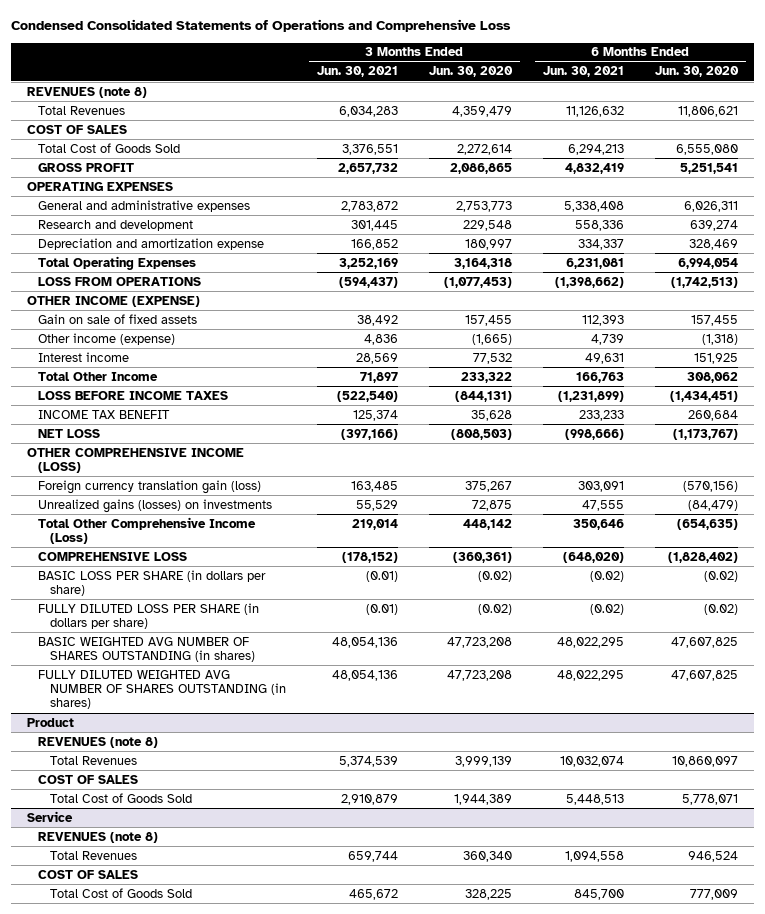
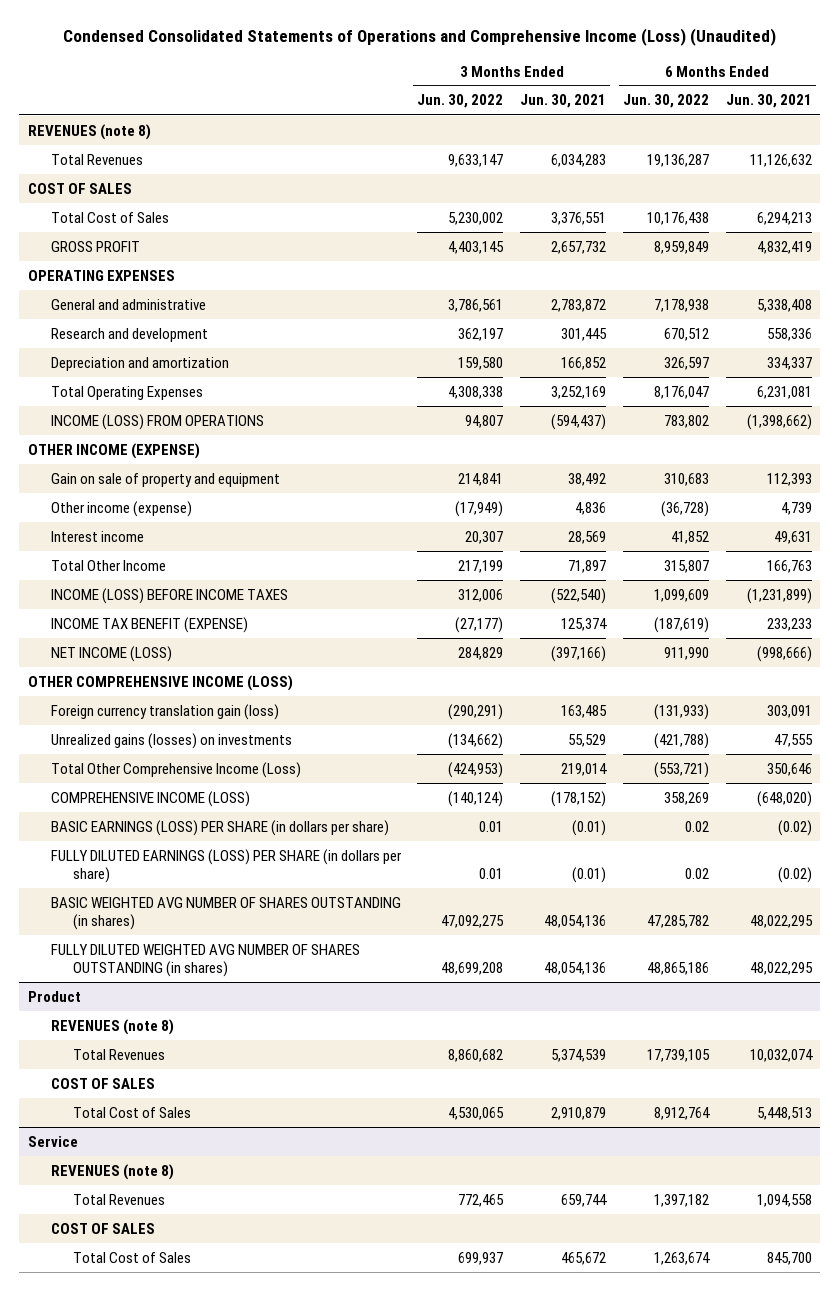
[11,19,512,33] Condensed Consolidated Statements of Operations and Comprehensive Loss -> [62,28,776,47] Condensed Consolidated Statements of Operations and Comprehensive Income (Loss) (Unaudited)
[428,66,513,78] Jun. 30, 2020 -> none
[654,66,739,78] Jun. 30, 2020 -> none
none -> [417,94,504,109] Jun. 30, 2022
none -> [622,94,709,109] Jun. 30, 2022
[38,142,181,153] Total Cost of Goods Sold -> [50,211,169,223] Total Cost of Sales
[38,199,251,212] General and administrative expenses -> [50,298,206,310] General and administrative
[38,237,265,250] Depreciation and amortization expense -> [50,356,229,371] Depreciation and amortization
[38,276,202,286] LOSS FROM OPERATIONS -> [50,413,264,430] INCOME (LOSS) FROM OPERATIONS
[38,313,198,324] Gain on sale of fixed assets -> [50,472,280,487] Gain on sale of property and equipment
[38,390,229,400] LOSS BEFORE INCOME TAXES -> [50,587,288,604] INCOME (LOSS) BEFORE INCOME TAXES
[38,409,171,419] INCOME TAX BENEFIT -> [50,616,248,633] INCOME TAX BENEFIT (EXPENSE)
[38,428,101,438] NET LOSS -> [50,645,172,662] NET INCOME (LOSS)
[38,551,188,561] COMPREHENSIVE LOSS -> [50,790,250,807] COMPREHENSIVE INCOME (LOSS)
[38,569,267,596] BASIC LOSS PER SHARE (in dollars per share) -> [50,819,389,836] BASIC EARNINGS (LOSS) PER SHARE (in dollars per share)
[38,602,260,629] FULLY DILUTED LOSS PER SHARE (in dollars per share) -> [50,848,402,884] FULLY DILUTED EARNINGS (LOSS) PER SHARE (in dollars per share)
[49,792,192,803] Total Cost of Goods Sold -> [73,1106,192,1118] Total Cost of Sales
[49,887,192,898] Total Cost of Goods Sold -> [73,1251,192,1263] Total Cost of Sales

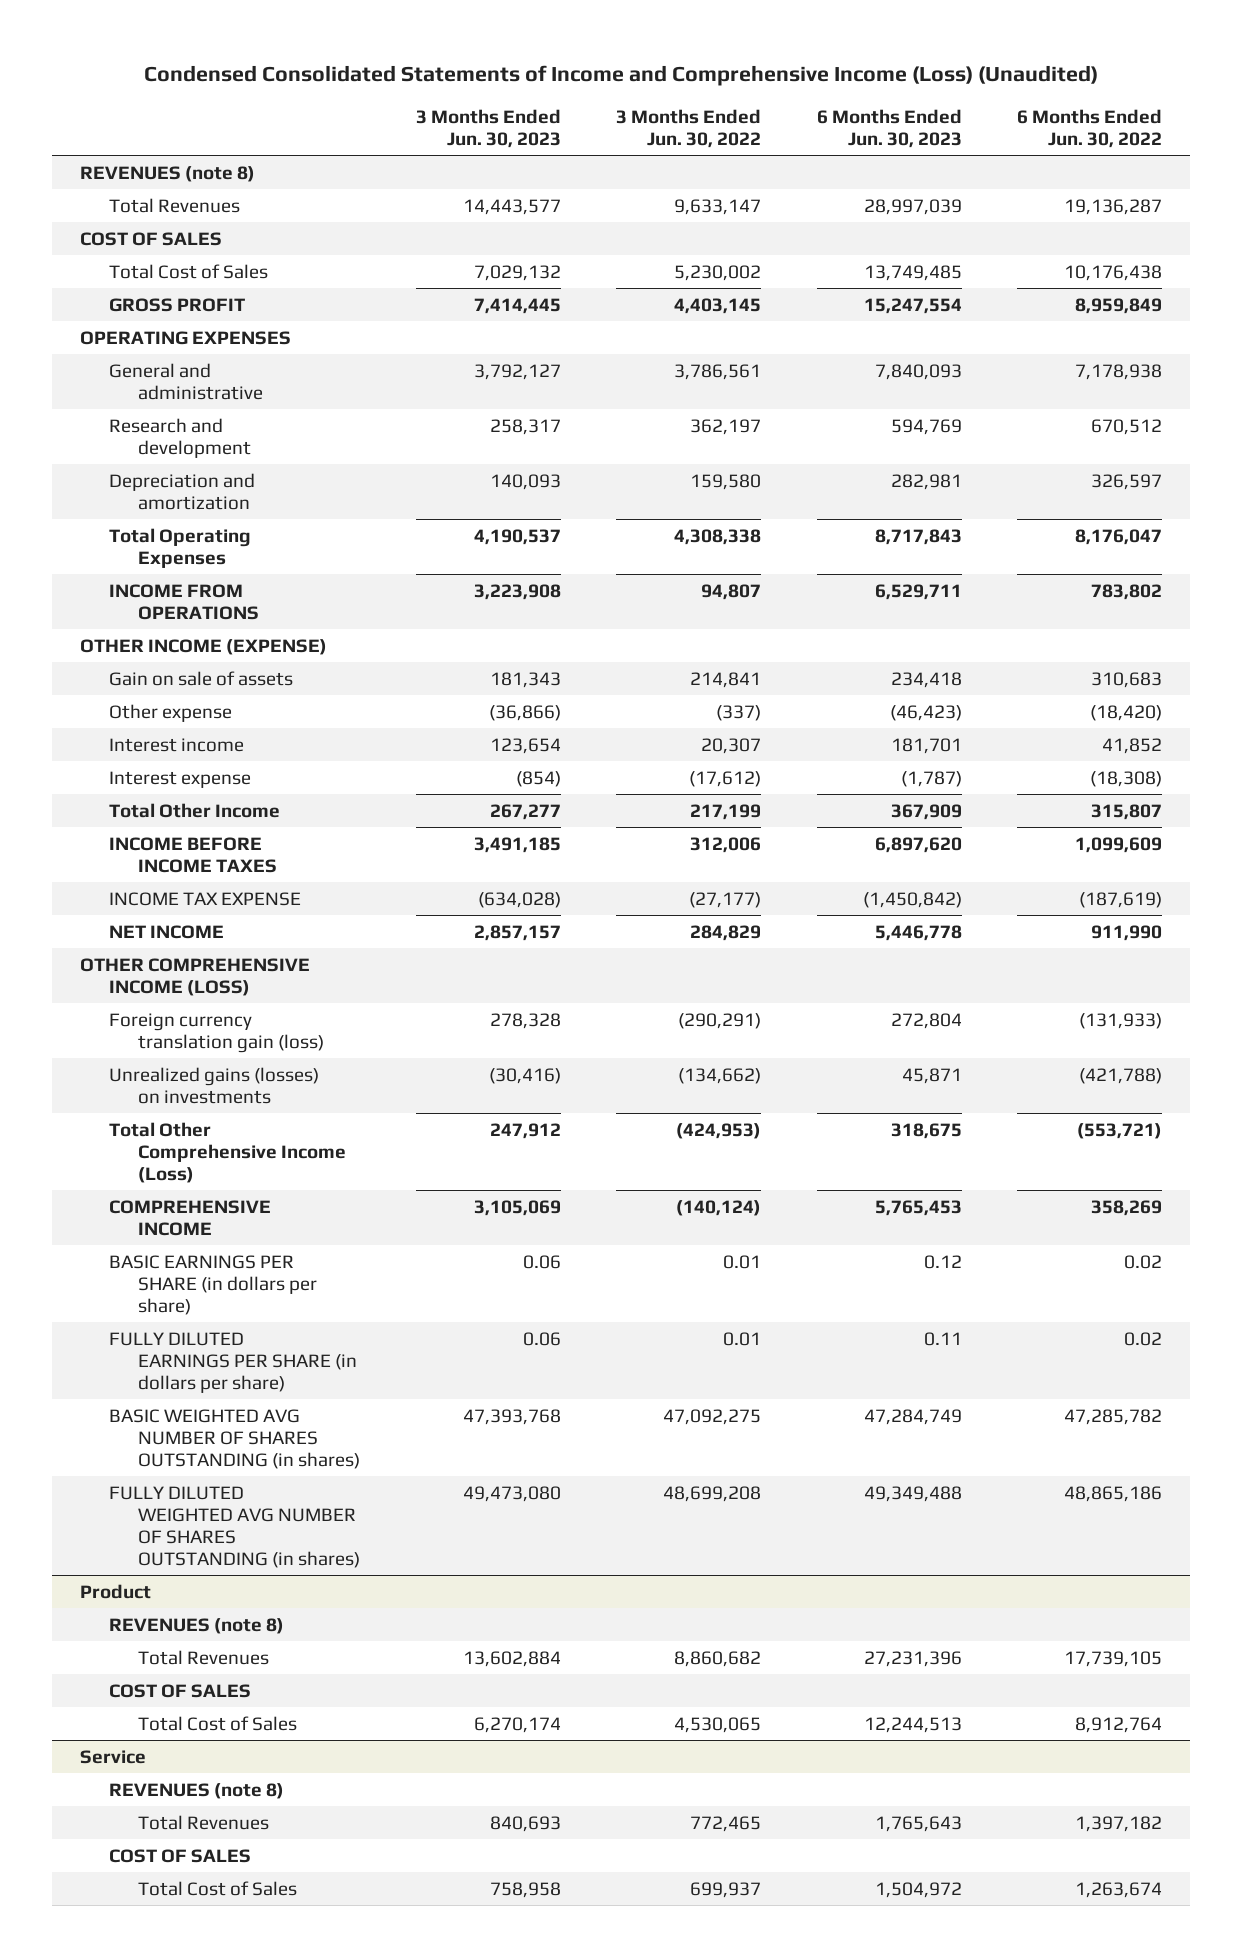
[62,28,776,47] Condensed Consolidated Statements of Operations and Comprehensive Income (Loss) (Unaudited) -> [143,65,1098,87] Condensed Consolidated Statements of Income and Comprehensive Income (Loss) (Unaudited)
[520,94,607,109] Jun. 30, 2021 -> none
[725,94,812,109] Jun. 30, 2021 -> none
none -> [415,108,561,148] 3 Months Ended Jun. 30, 2023
none -> [816,108,962,148] 6 Months Ended Jun. 30, 2023
[50,413,264,430] INCOME (LOSS) FROM OPERATIONS -> [108,583,260,620] INCOME FROM OPERATIONS
[50,472,280,487] Gain on sale of property and equipment -> [108,670,293,686] Gain on sale of assets
[50,500,192,517] Other income (expense) -> [108,703,232,722] Other expense
[455,500,504,517] (17,949) -> [716,704,762,721] (337)
[660,500,709,517] (36,728) -> [1090,704,1163,721] (18,420)
none -> [108,770,251,788] Interest expense
[50,587,288,604] INCOME (LOSS) BEFORE INCOME TAXES -> [108,836,278,873] INCOME BEFORE INCOME TAXES
[50,616,248,633] INCOME TAX BENEFIT (EXPENSE) -> [108,891,301,906] INCOME TAX EXPENSE
[50,645,172,662] NET INCOME (LOSS) -> [108,924,224,939] NET INCOME
[50,790,250,807] COMPREHENSIVE INCOME (LOSS) -> [108,1199,271,1236] COMPREHENSIVE INCOME
[50,819,389,836] BASIC EARNINGS (LOSS) PER SHARE (in dollars per share) -> [108,1254,318,1315] BASIC EARNINGS PER SHARE (in dollars per share)
[50,848,402,884] FULLY DILUTED EARNINGS (LOSS) PER SHARE (in dollars per share) -> [108,1331,358,1393] FULLY DILUTED EARNINGS PER SHARE (in dollars per share)

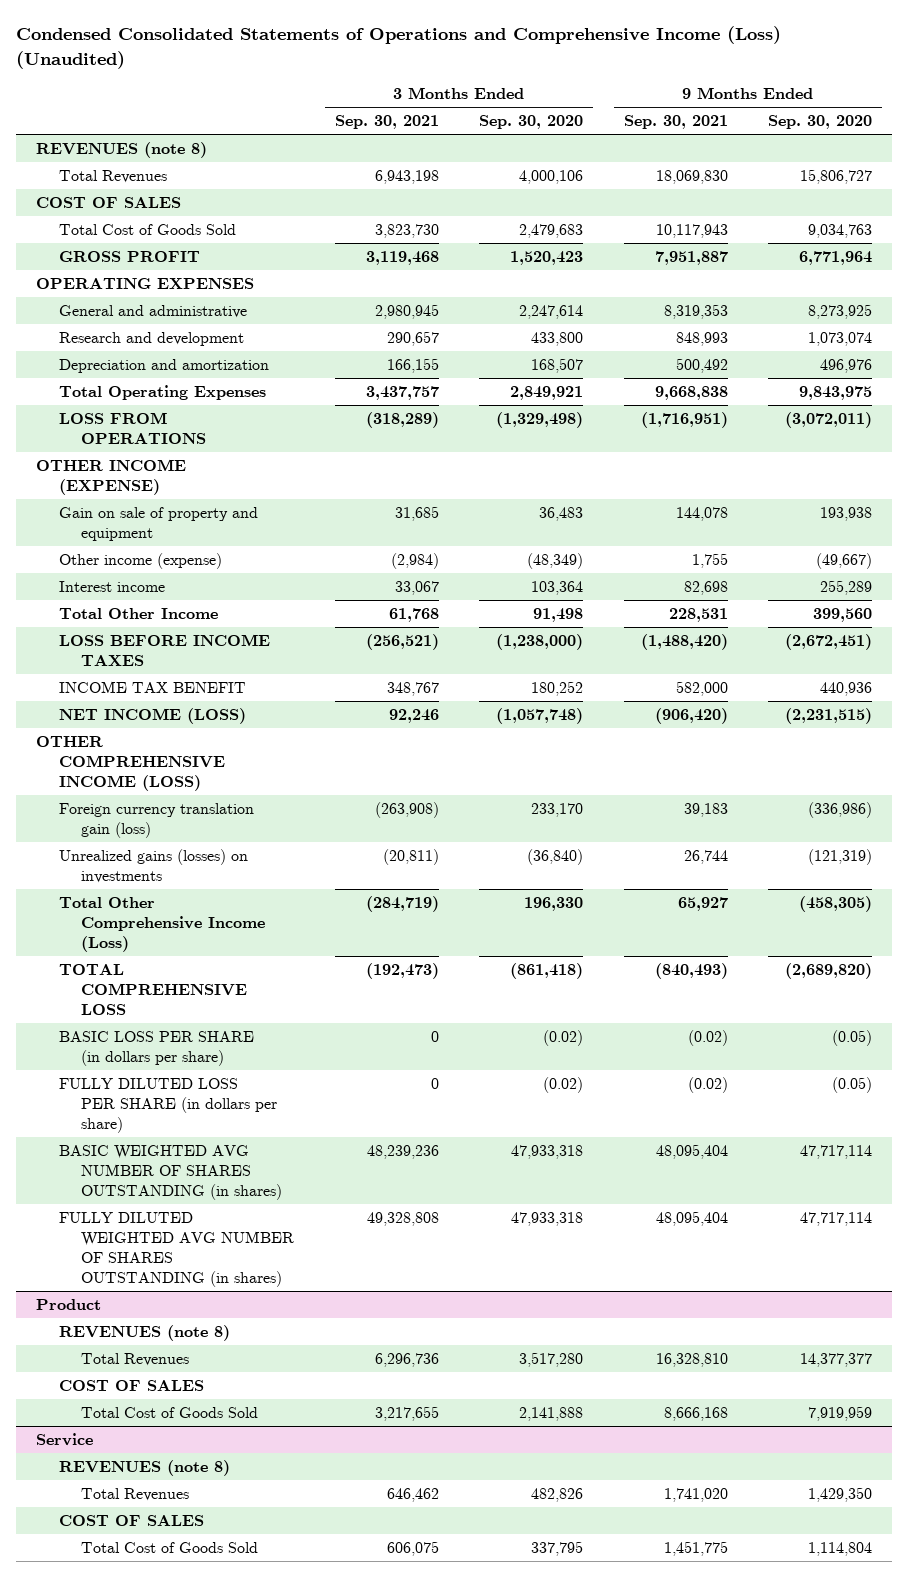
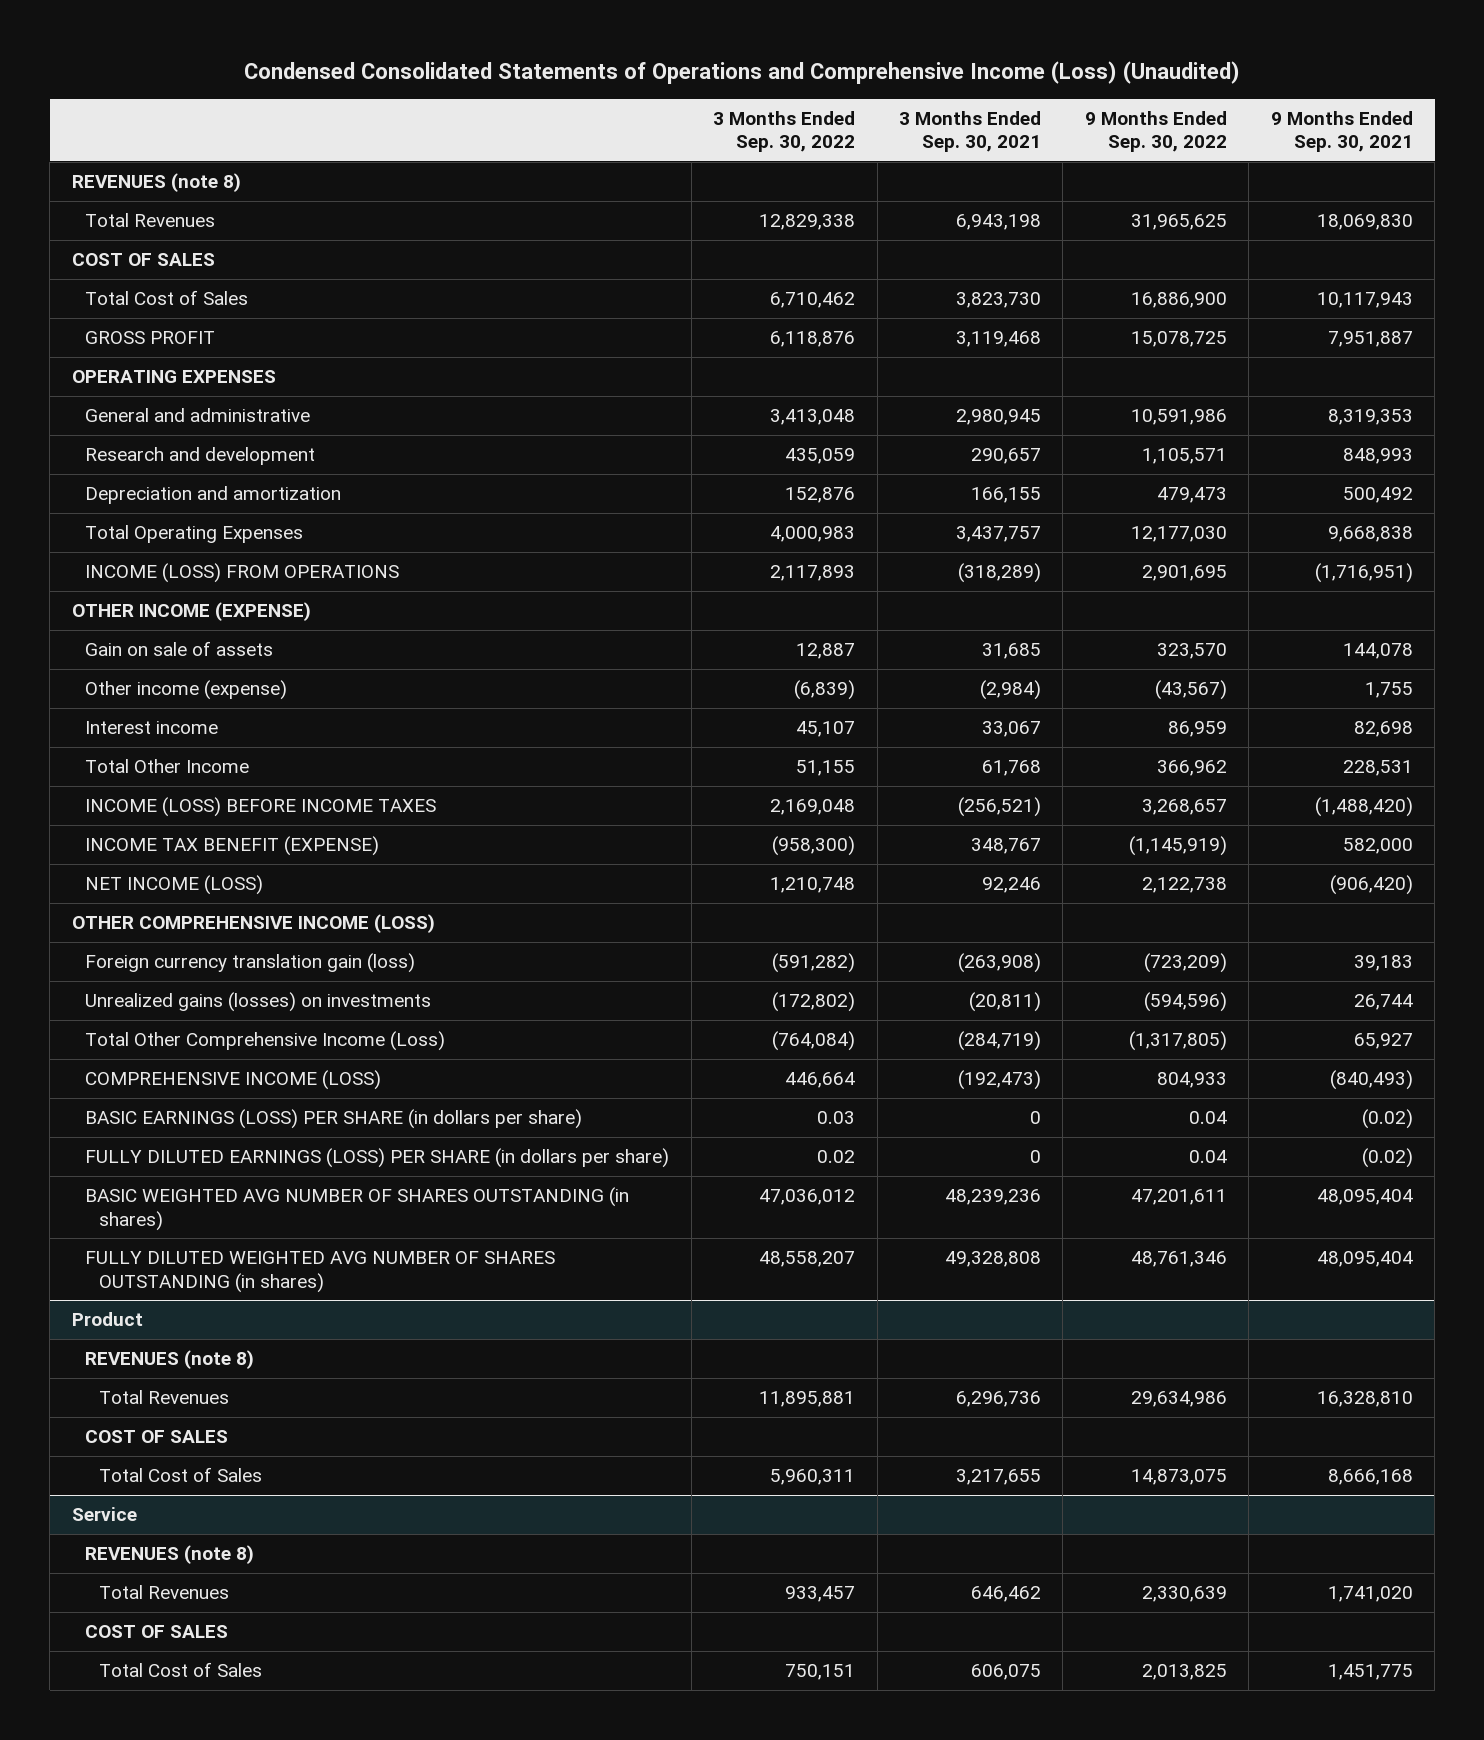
[479,115,584,130] Sep. 30, 2020 -> none
[768,115,873,130] Sep. 30, 2020 -> none
none -> [713,110,856,153] 3 Months Ended Sep. 30, 2022
none -> [1084,110,1227,153] 9 Months Ended Sep. 30, 2022
[58,223,236,235] Total Cost of Goods Sold -> [85,290,249,306] Total Cost of Sales
[58,411,207,444] LOSS FROM OPERATIONS -> [85,563,400,584] INCOME (LOSS) FROM OPERATIONS
[58,506,258,541] Gain on sale of property and equipment -> [85,641,274,657] Gain on sale of assets
[58,633,270,666] LOSS BEFORE INCOME TAXES -> [85,797,437,818] INCOME (LOSS) BEFORE INCOME TAXES
[58,680,246,693] INCOME TAX BENEFIT -> [85,836,380,857] INCOME TAX BENEFIT (EXPENSE)
[58,963,248,1015] TOTAL COMPREHENSIVE LOSS -> [85,1070,382,1091] COMPREHENSIVE INCOME (LOSS)
[58,1030,254,1066] BASIC LOSS PER SHARE (in dollars per share) -> [85,1109,583,1130] BASIC EARNINGS (LOSS) PER SHARE (in dollars per share)
[58,1077,278,1133] FULLY DILUTED LOSS PER SHARE (in dollars per share) -> [85,1148,670,1169] FULLY DILUTED EARNINGS (LOSS) PER SHARE (in dollars per share)
[81,1406,259,1418] Total Cost of Goods Sold -> [98,1467,262,1483] Total Cost of Sales
[81,1541,259,1553] Total Cost of Goods Sold -> [98,1662,262,1678] Total Cost of Sales

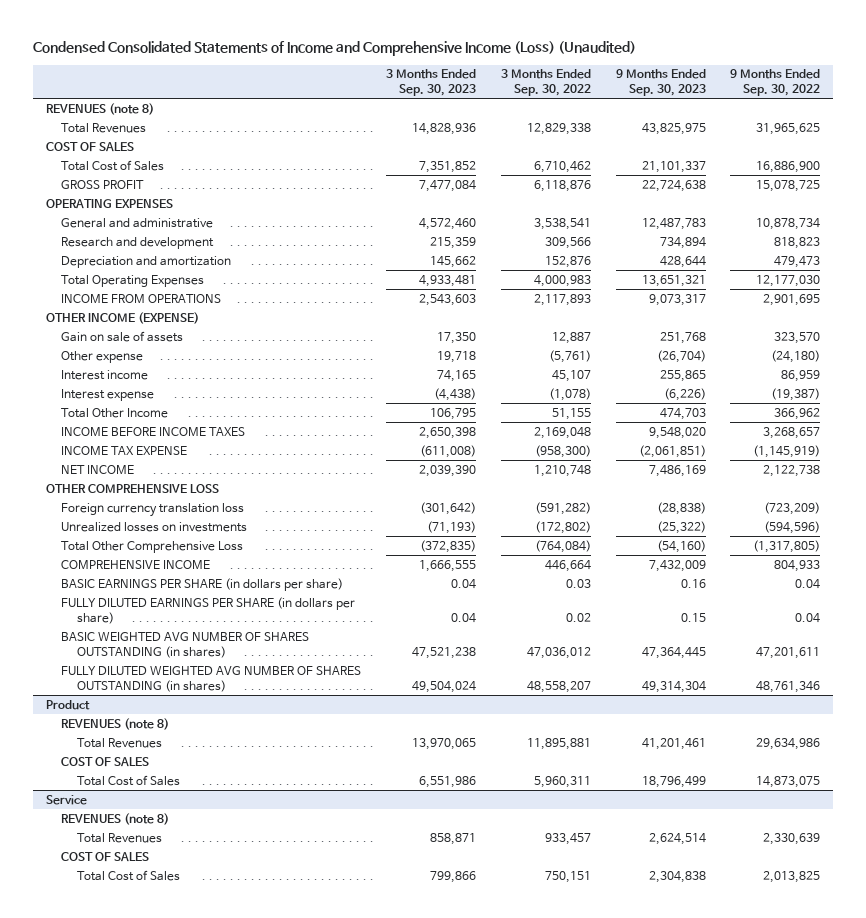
[244,61,1241,85] Condensed Consolidated Statements of Operations and Comprehensive Income (Loss) (Unaudited) -> [33,41,637,57] Condensed Consolidated Statements of Income and Comprehensive Income (Loss) (Unaudited)
[898,110,1041,153] 3 Months Ended Sep. 30, 2021 -> none
[1270,110,1413,153] 9 Months Ended Sep. 30, 2021 -> none
none -> [386,69,477,97] 3 Months Ended Sep. 30, 2023
none -> [615,69,706,97] 9 Months Ended Sep. 30, 2023
[770,409,856,426] 3,413,048 -> [533,217,591,230] 3,538,541
[1130,409,1227,426] 10,591,986 -> [756,217,821,230] 10,878,734
[785,448,856,465] 435,059 -> [544,236,591,249] 309,566
[1141,448,1227,465] 1,105,571 -> [774,236,821,249] 818,823
[85,563,400,584] INCOME (LOSS) FROM OPERATIONS -> [61,293,222,303] INCOME FROM OPERATIONS
[85,680,288,701] Other income (expense) -> [61,350,144,363] Other expense
[794,680,856,701] (6,839) -> [548,349,591,363] (5,761)
[1154,680,1227,701] (43,567) -> [771,349,821,363] (24,180)
none -> [61,388,155,401] Interest expense
[85,797,437,818] INCOME (LOSS) BEFORE INCOME TAXES -> [61,426,246,436] INCOME BEFORE INCOME TAXES
[85,836,380,857] INCOME TAX BENEFIT (EXPENSE) -> [61,445,188,455] INCOME TAX EXPENSE
[85,875,264,896] NET INCOME (LOSS) -> [61,464,135,474] NET INCOME
[71,914,435,934] OTHER COMPREHENSIVE INCOME (LOSS) -> [45,483,219,493] OTHER COMPREHENSIVE LOSS
[85,953,416,974] Foreign currency translation gain (loss) -> [61,502,245,517] Foreign currency translation loss
[85,992,432,1013] Unrealized gains (losses) on investments -> [61,521,248,532] Unrealized losses on investments
[85,1031,446,1052] Total Other Comprehensive Income (Loss) -> [61,540,244,553] Total Other Comprehensive Loss
[85,1070,382,1091] COMPREHENSIVE INCOME (LOSS) -> [61,559,211,569] COMPREHENSIVE INCOME
[85,1109,583,1130] BASIC EARNINGS (LOSS) PER SHARE (in dollars per share) -> [61,577,344,591] BASIC EARNINGS PER SHARE (in dollars per share)
[85,1148,670,1169] FULLY DILUTED EARNINGS (LOSS) PER SHARE (in dollars per share) -> [61,596,356,624] FULLY DILUTED EARNINGS PER SHARE (in dollars per share)

